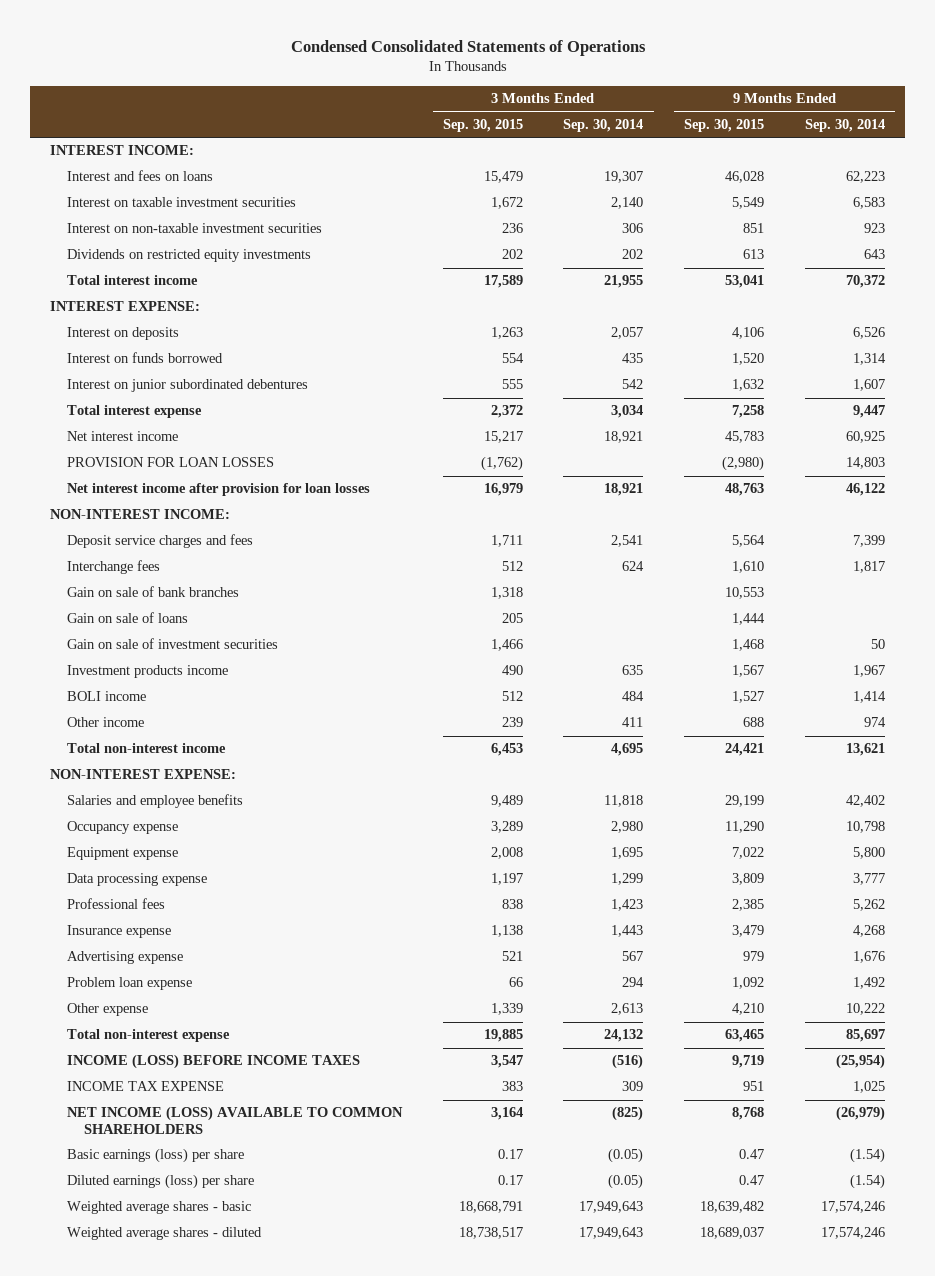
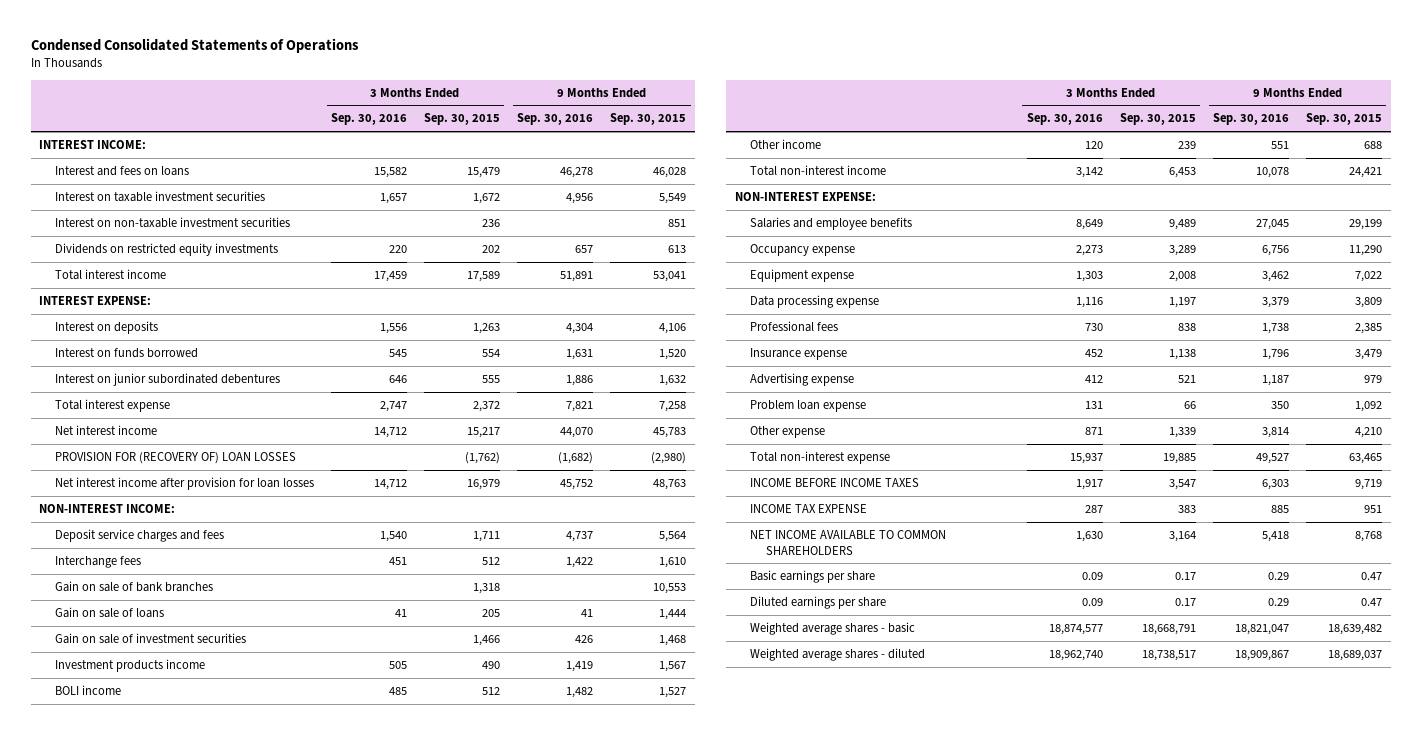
[563,118,644,132] Sep. 30, 2014 -> none
[804,118,885,132] Sep. 30, 2014 -> none
none -> [330,113,407,126] Sep. 30, 2016
none -> [517,113,594,126] Sep. 30, 2016
[67,457,275,468] PROVISION FOR LOAN LOSSES -> [54,451,296,464] PROVISION FOR (RECOVERY OF) LOAN LOSSES
[67,1054,361,1070] INCOME (LOSS) BEFORE INCOME TAXES -> [750,477,920,487] INCOME BEFORE INCOME TAXES
[67,1106,404,1135] NET INCOME (LOSS) AVAILABLE TO COMMON SHAREHOLDERS -> [750,529,947,555] NET INCOME AVAILABLE TO COMMON SHAREHOLDERS
[67,1148,245,1164] Basic earnings (loss) per share -> [750,569,876,583] Basic earnings per share
[67,1174,255,1190] Diluted earnings (loss) per share -> [750,595,887,609] Diluted earnings per share

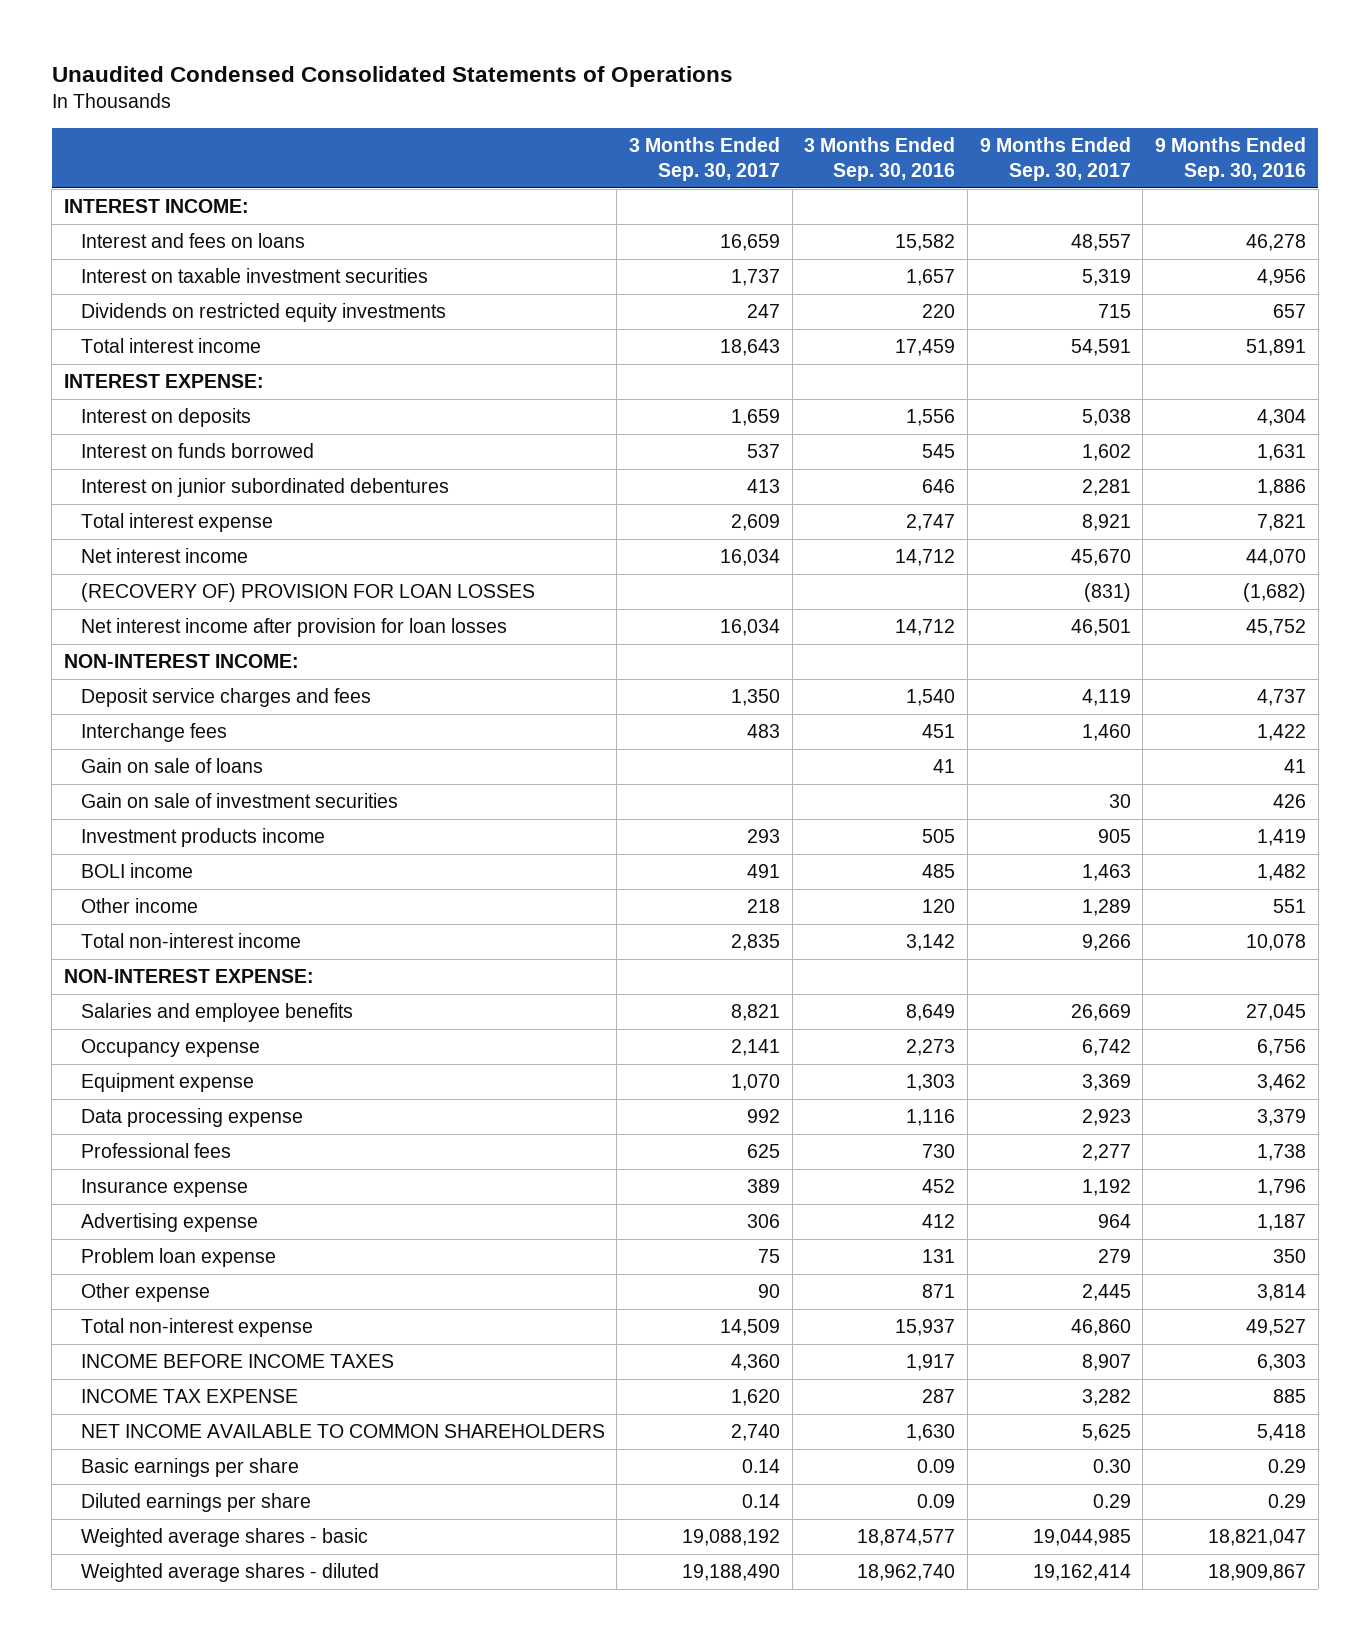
[30,38,359,54] Condensed Consolidated Statements of Operations -> [51,66,733,88] Unaudited Condensed Consolidated Statements of Operations
[423,113,500,126] Sep. 30, 2015 -> none
[610,113,687,126] Sep. 30, 2015 -> none
none -> [628,137,780,181] 3 Months Ended Sep. 30, 2017
none -> [979,137,1131,181] 9 Months Ended Sep. 30, 2017
[54,216,290,228] Interest on non-taxable investment securities -> none
[54,451,296,464] PROVISION FOR (RECOVERY OF) LOAN LOSSES -> [80,583,535,603] (RECOVERY OF) PROVISION FOR LOAN LOSSES
[54,580,213,592] Gain on sale of bank branches -> none

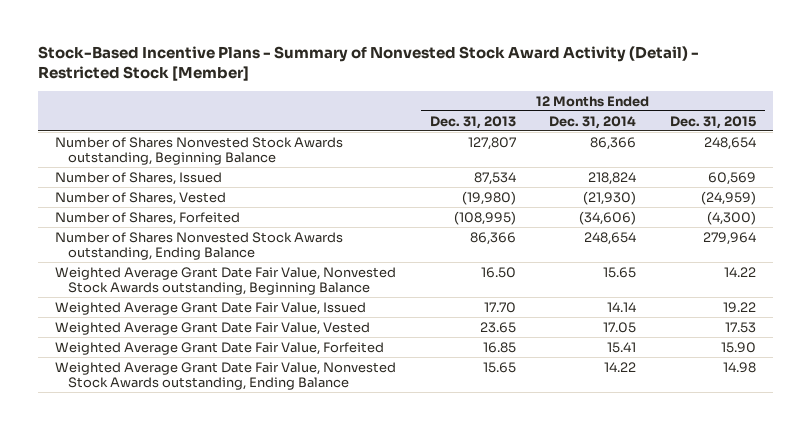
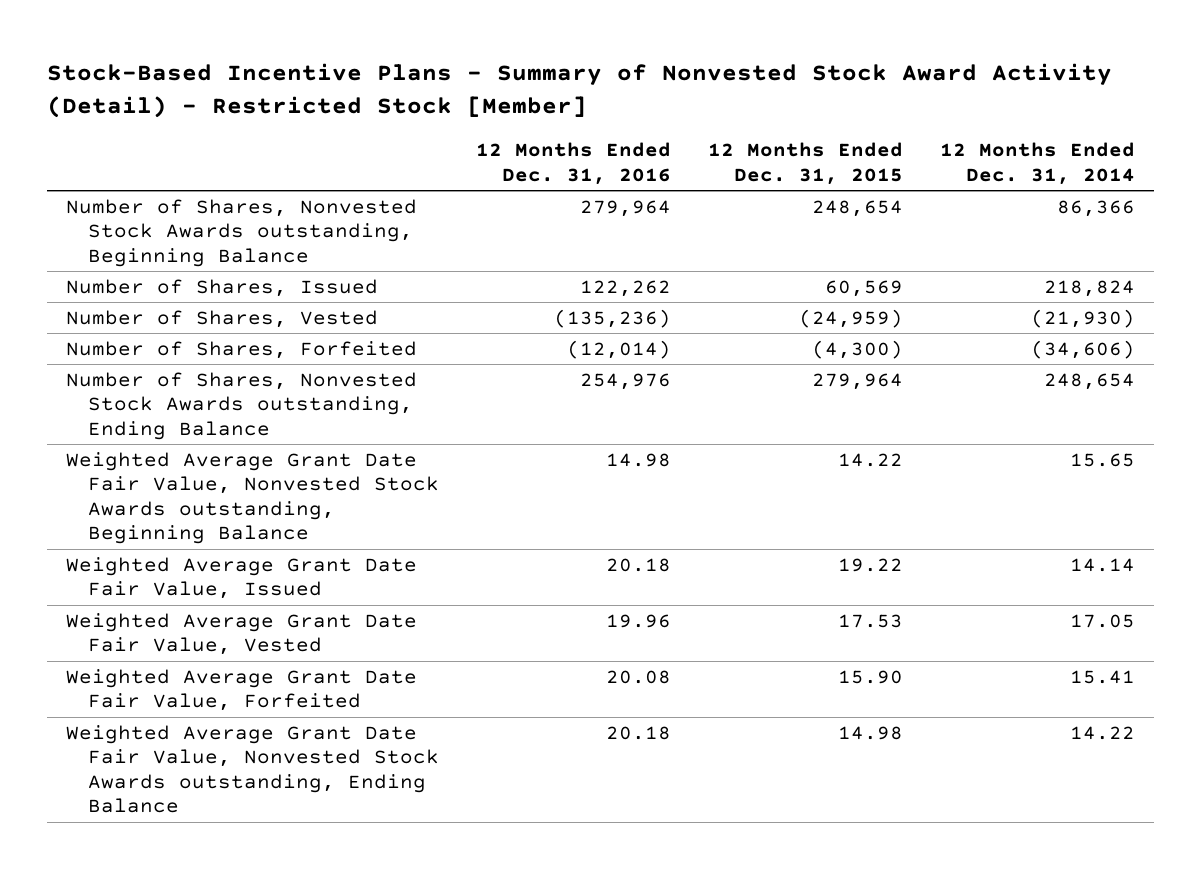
[429,115,516,129] Dec. 31, 2013 -> none
none -> [475,142,671,185] 12 Months Ended Dec. 31, 2016
[54,136,343,166] Number of Shares Nonvested Stock Awards outstanding, Beginning Balance -> [66,198,418,267] Number of Shares, Nonvested Stock Awards outstanding, Beginning Balance
[54,231,343,261] Number of Shares Nonvested Stock Awards outstanding, Ending Balance -> [66,371,418,440] Number of Shares, Nonvested Stock Awards outstanding, Ending Balance

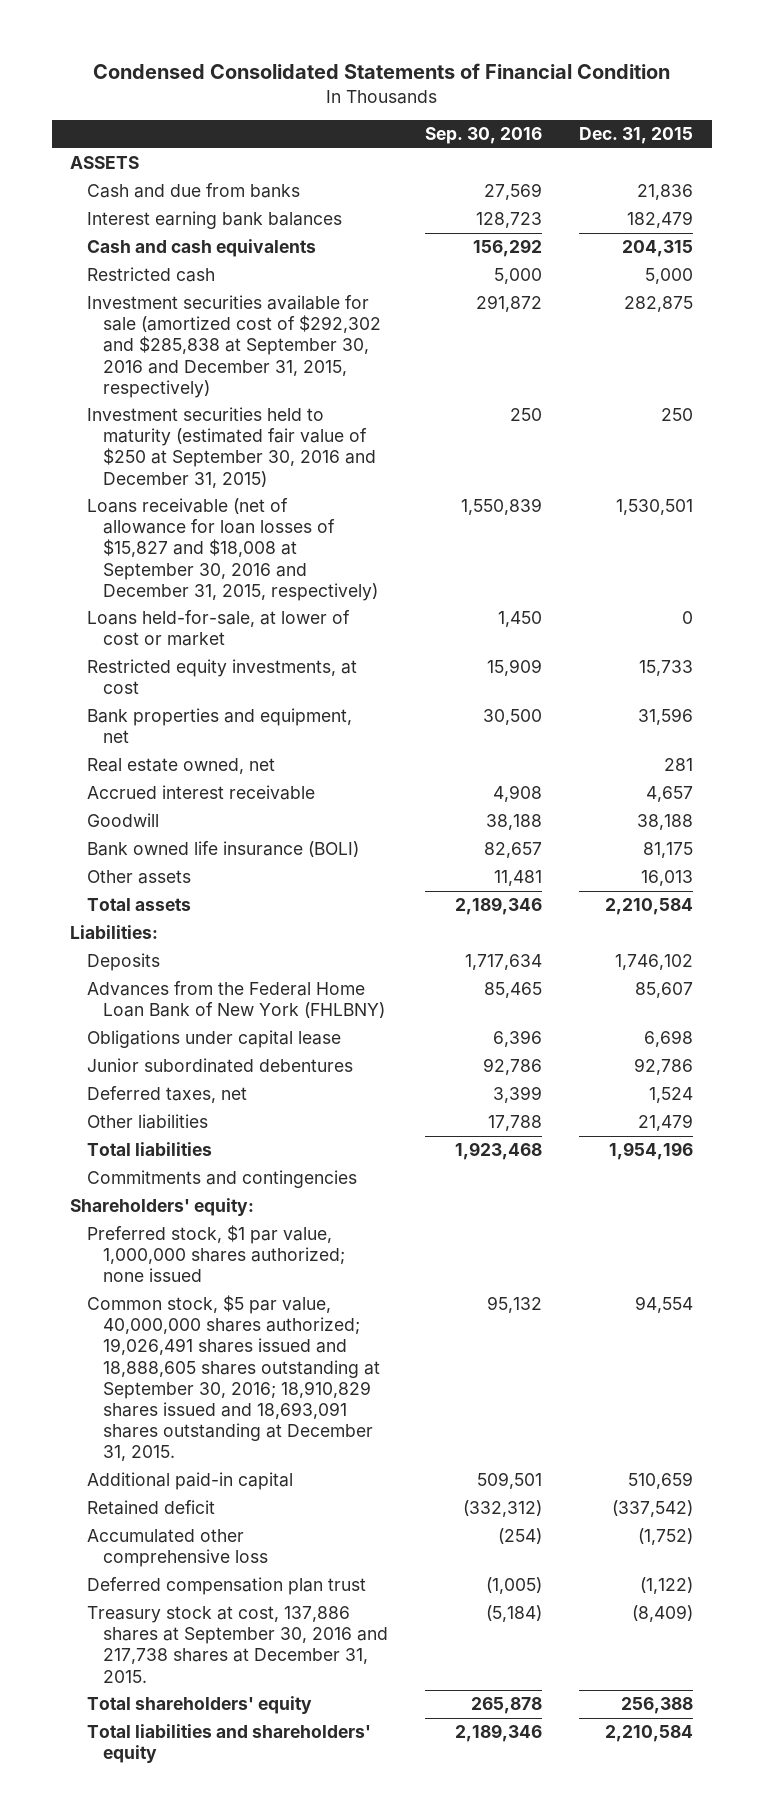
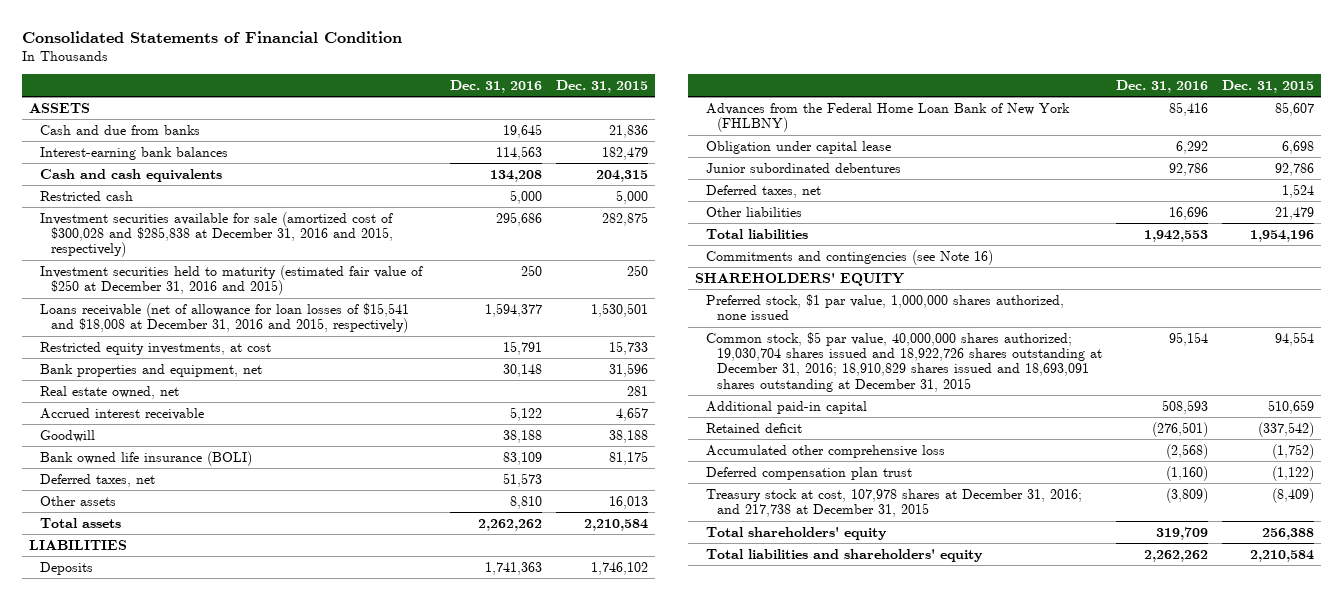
[92,62,670,79] Condensed Consolidated Statements of Financial Condition -> [22,30,403,43] Consolidated Statements of Financial Condition
[425,127,543,145] Sep. 30, 2016 -> none
none -> [450,79,543,93] Dec. 31, 2016
[86,211,342,230] Interest earning bank balances -> [40,146,229,160] Interest-earning bank balances
[86,610,350,647] Loans held-for-sale, at lower of cost or market -> none
[86,295,381,398] Investment securities available for sale (amortized cost of $292,302 and $285,838 at September 30, 2016 and December 31, 2015, respectively) -> [40,211,394,258] Investment securities available for sale (amortized cost of $300,028 and $285,838 at December 31, 2016 and 2015, respectively)
[86,407,376,488] Investment securities held to maturity (estimated fair value of $250 at September 30, 2016 and December 31, 2015) -> [40,264,424,296] Investment securities held to maturity (estimated fair value of $250 at December 31, 2016 and 2015)
[86,498,378,601] Loans receivable (net of allowance for loan losses of $15,827 and $18,008 at September 30, 2016 and December 31, 2015, respectively) -> [40,302,410,334] Loans receivable (net of allowance for loan losses of $15,541 and $18,008 at December 31, 2016 and 2015, respectively)
none -> [40,473,156,487] Deferred taxes, net
[70,925,159,940] Liabilities: -> [29,539,128,550] LIABILITIES
[86,1030,341,1049] Obligations under capital lease -> [706,140,892,154] Obligation under capital lease
[86,1170,357,1189] Commitments and contingencies -> [706,249,994,265] Commitments and contingencies (see Note 16)
[70,1198,255,1217] Shareholders' equity: -> [695,272,905,286] SHAREHOLDERS' EQUITY
[86,1225,345,1283] Preferred stock, $1 par value, 1,000,000 shares authorized; none issued -> [706,293,1065,321] Preferred stock, $1 par value, 1,000,000 shares authorized, none issued
[86,1295,380,1462] Common stock, $5 par value, 40,000,000 shares authorized; 19,026,491 shares issued and 18,888,605 shares outstanding at September 30, 2016; 18,910,829 shares issued and 18,693,091 shares outstanding at December 31, 2015. -> [706,331,1103,392] Common stock, $5 par value, 40,000,000 shares authorized; 19,030,704 shares issued and 18,922,726 shares outstanding at December 31, 2016; 18,910,829 shares issued and 18,693,091 shares outstanding at December 31, 2015
[86,1606,388,1683] Treasury stock at cost, 137,886 shares at September 30, 2016 and 217,738 shares at December 31, 2015. -> [706,488,1083,518] Treasury stock at cost, 107,978 shares at December 31, 2016; and 217,738 at December 31, 2015

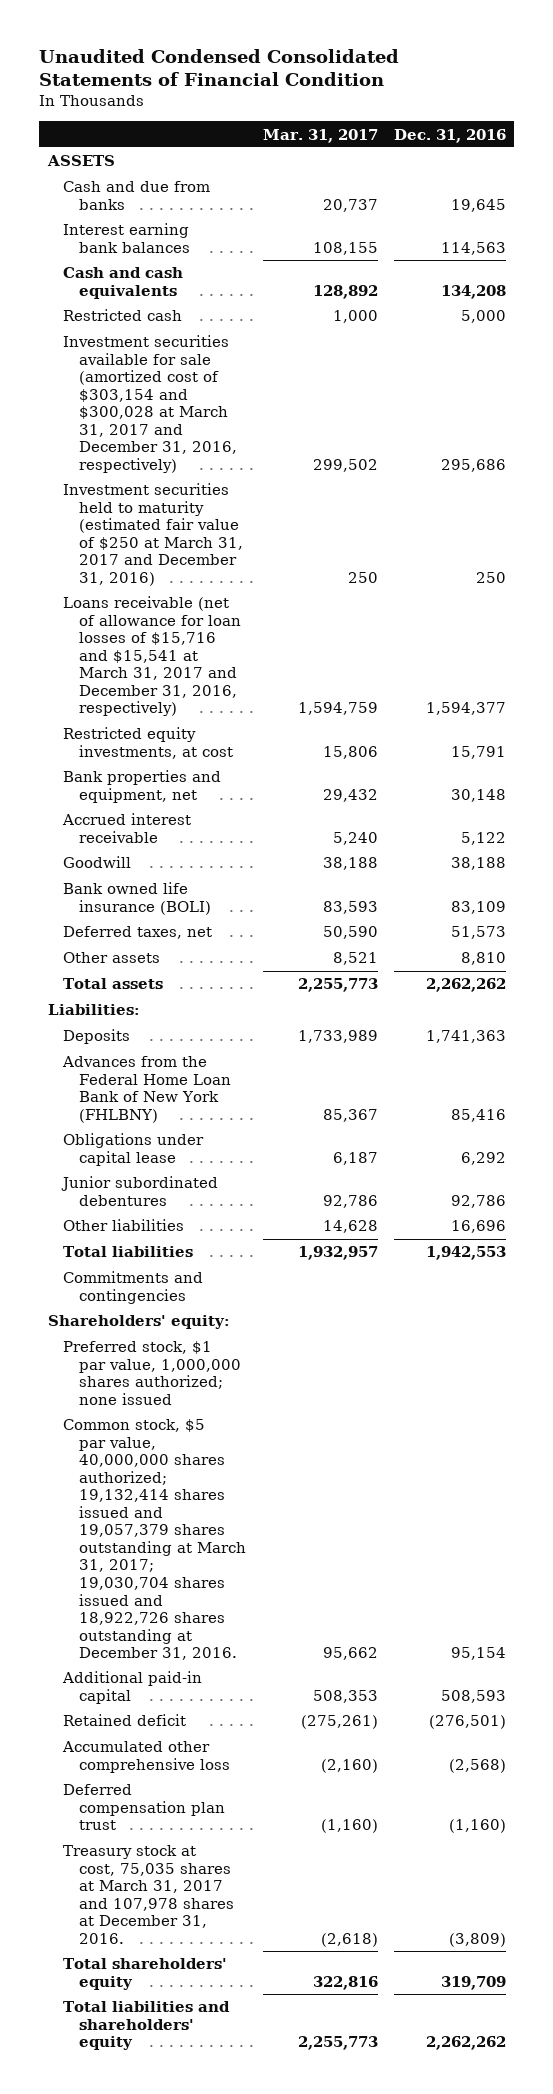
[22,30,403,43] Consolidated Statements of Financial Condition -> [39,48,400,86] Unaudited Condensed Consolidated Statements of Financial Condition
[556,79,649,93] Dec. 31, 2015 -> none
none -> [262,128,378,143] Mar. 31, 2017
[40,146,229,160] Interest-earning bank balances -> [63,223,191,253] Interest earning bank balances
[40,211,394,258] Investment securities available for sale (amortized cost of $300,028 and $285,838 at December 31, 2016 and 2015, respectively) -> [63,335,238,473] Investment securities available for sale (amortized cost of $303,154 and $300,028 at March 31, 2017 and December 31, 2016, respectively)
[40,264,424,296] Investment securities held to maturity (estimated fair value of $250 at December 31, 2016 and 2015) -> [63,483,244,586] Investment securities held to maturity (estimated fair value of $250 at March 31, 2017 and December 31, 2016)
[40,302,410,334] Loans receivable (net of allowance for loan losses of $15,541 and $18,008 at December 31, 2016 and 2015, respectively) -> [63,596,242,717] Loans receivable (net of allowance for loan losses of $15,716 and $15,541 at March 31, 2017 and December 31, 2016, respectively)
[40,385,180,399] Real estate owned, net -> none
[29,539,128,550] LIABILITIES -> [47,1004,140,1016] Liabilities:
[706,140,892,154] Obligation under capital lease -> [63,1133,205,1166] Obligations under capital lease
[706,184,822,198] Deferred taxes, net -> none
[706,249,994,265] Commitments and contingencies (see Note 16) -> [63,1271,204,1304] Commitments and contingencies
[695,272,905,286] SHAREHOLDERS' EQUITY -> [47,1315,230,1330] Shareholders' equity:
[706,293,1065,321] Preferred stock, $1 par value, 1,000,000 shares authorized, none issued -> [63,1341,242,1405] Preferred stock, $1 par value, 1,000,000 shares authorized; none issued
[706,331,1103,392] Common stock, $5 par value, 40,000,000 shares authorized; 19,030,704 shares issued and 18,922,726 shares outstanding at December 31, 2016; 18,910,829 shares issued and 18,693,091 shares outstanding at December 31, 2015 -> [63,1419,247,1661] Common stock, $5 par value, 40,000,000 shares authorized; 19,132,414 shares issued and 19,057,379 shares outstanding at March 31, 2017; 19,030,704 shares issued and 18,922,726 shares outstanding at December 31, 2016.
[706,488,1083,518] Treasury stock at cost, 107,978 shares at December 31, 2016; and 217,738 at December 31, 2015 -> [63,1845,235,1944] Treasury stock at cost, 75,035 shares at March 31, 2017 and 107,978 shares at December 31, 2016.

